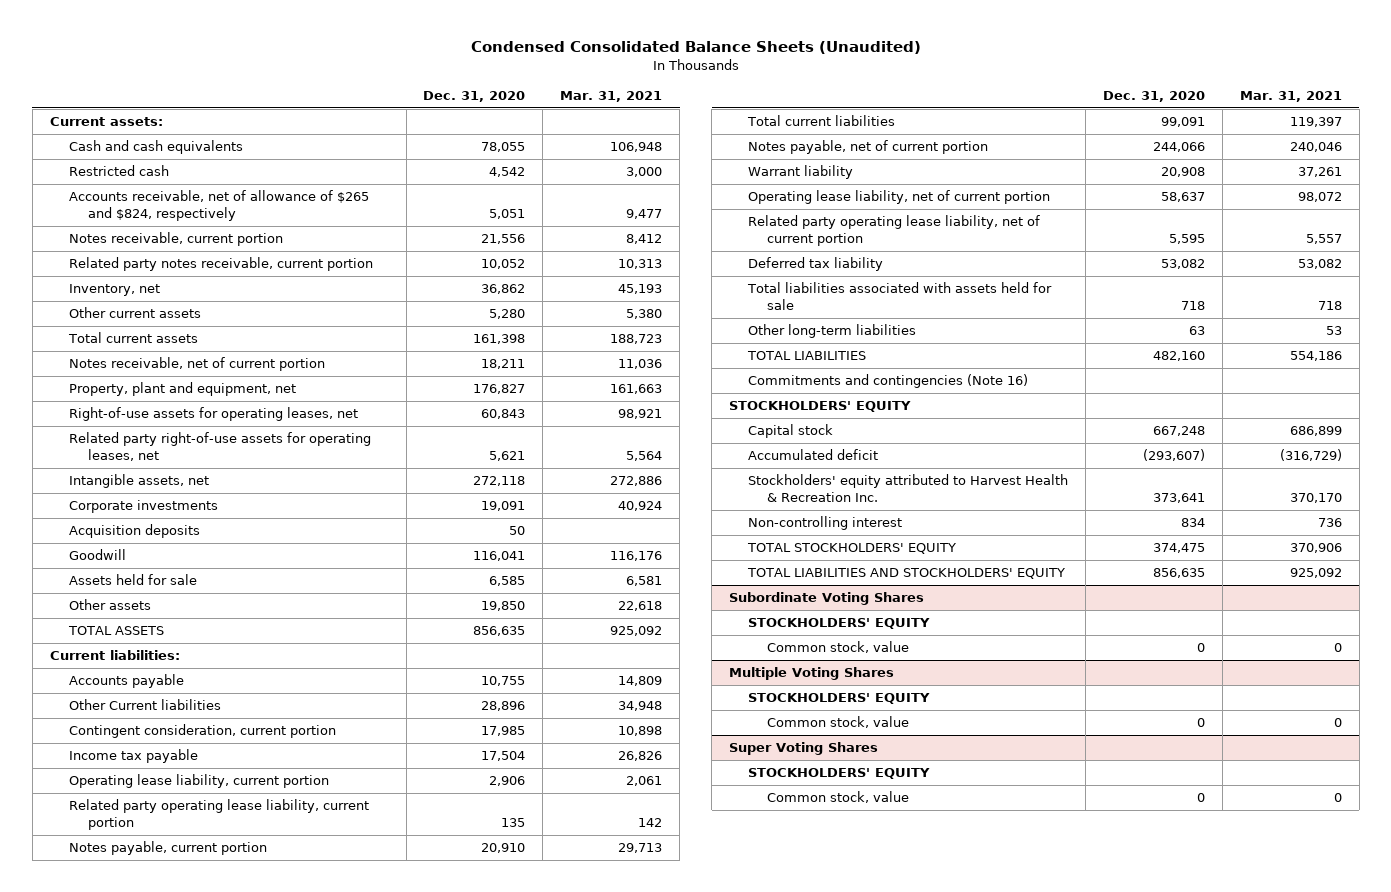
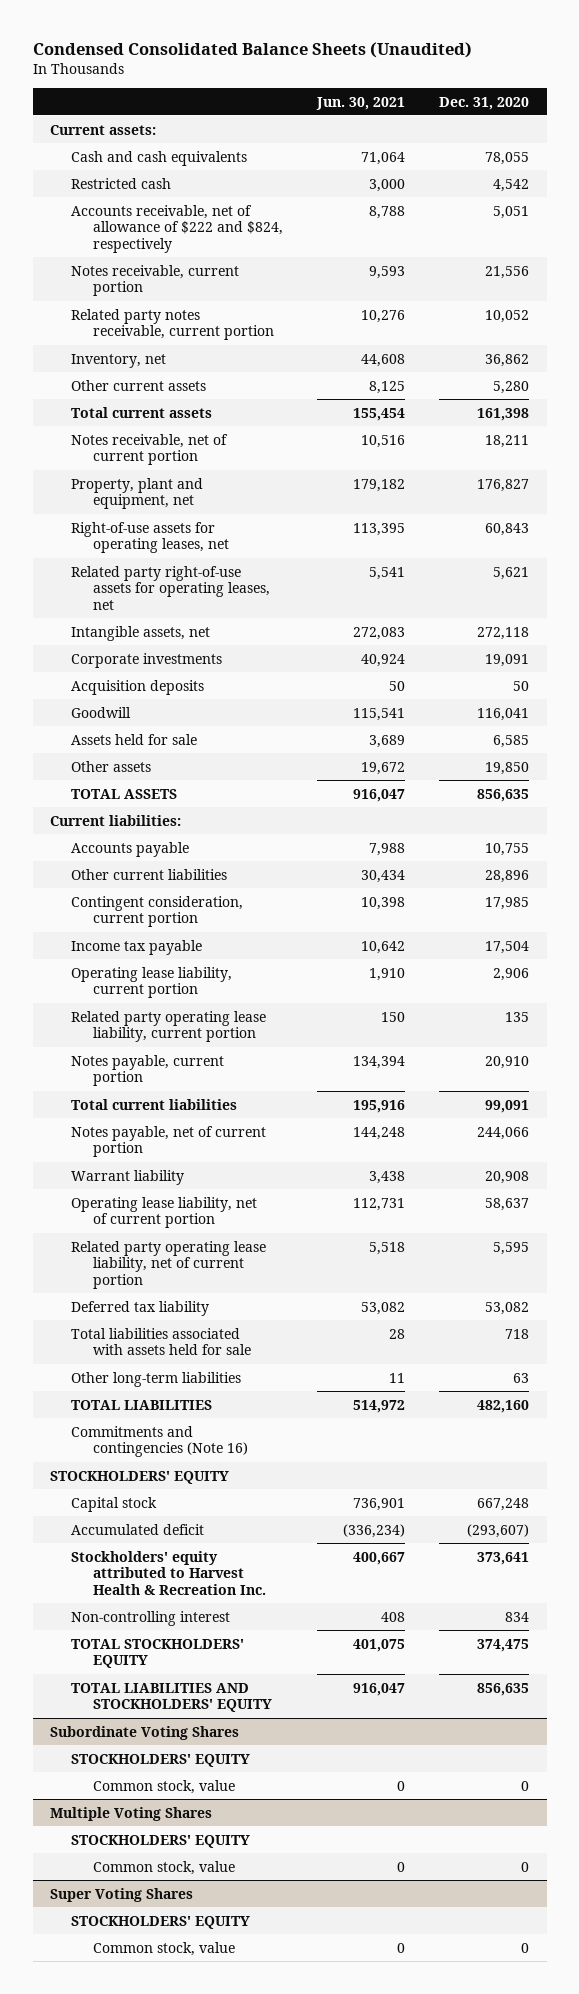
[560,91,663,103] Mar. 31, 2021 -> none
none -> [315,96,405,110] Jun. 30, 2021
[68,190,369,221] Accounts receivable, net of allowance of $265 and $824, respectively -> [71,204,283,253] Accounts receivable, net of allowance of $222 and $824, respectively
[68,699,221,711] Other Current liabilities -> [71,868,228,880] Other current liabilities

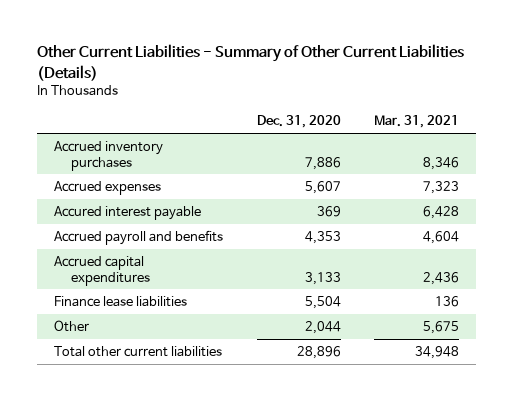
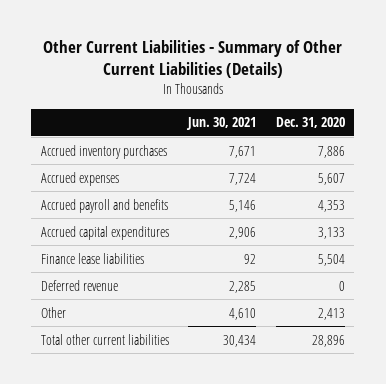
[374,115,460,129] Mar. 31, 2021 -> none
none -> [186,117,257,131] Jun. 30, 2021
[53,206,201,221] Accured interest payable -> none
none -> [40,279,118,291] Deferred revenue
[304,321,341,335] 2,044 -> [317,307,345,320] 2,413

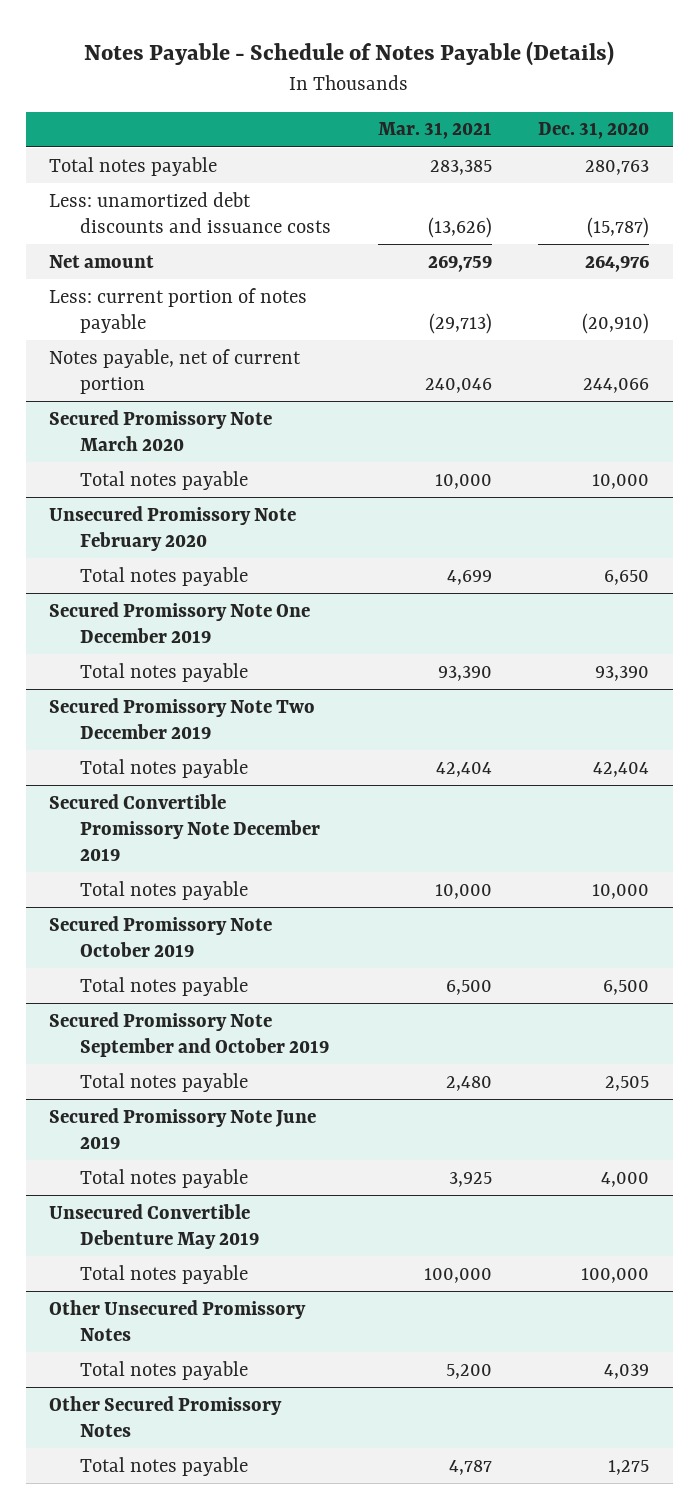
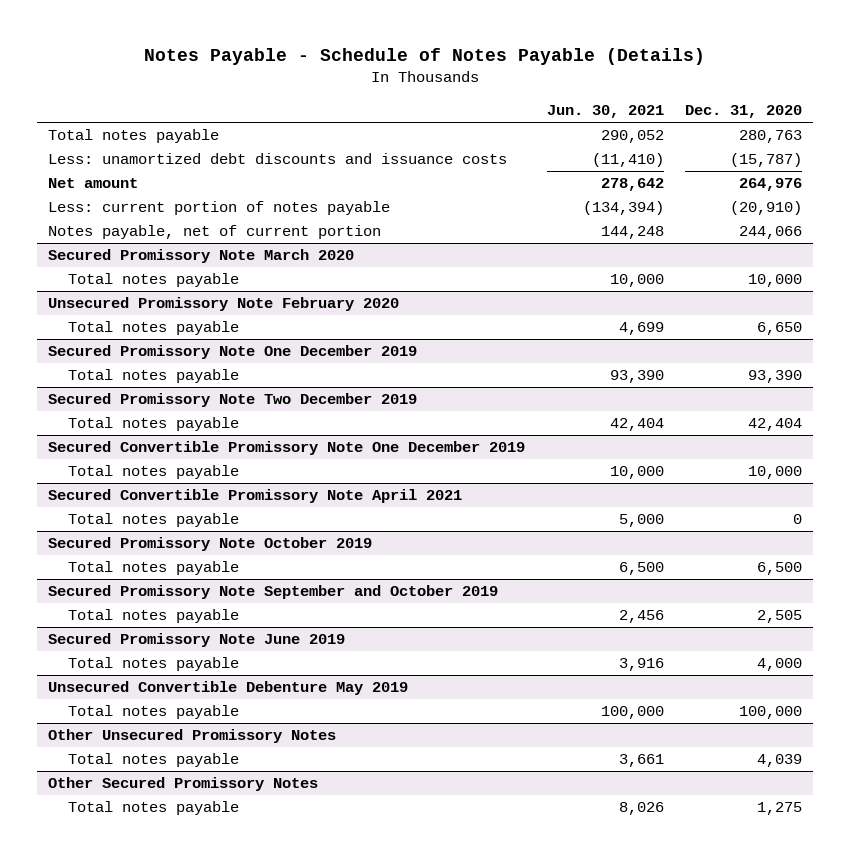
[377,122,492,140] Mar. 31, 2021 -> none
none -> [546,105,664,119] Jun. 30, 2021
[49,793,321,862] Secured Convertible Promissory Note December 2019 -> [47,441,525,456] Secured Convertible Promissory Note One December 2019
none -> [47,489,462,504] Secured Convertible Promissory Note April 2021
none -> [67,513,239,528] Total notes payable

